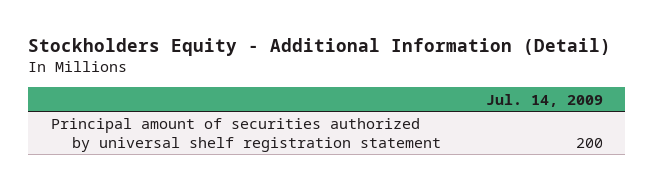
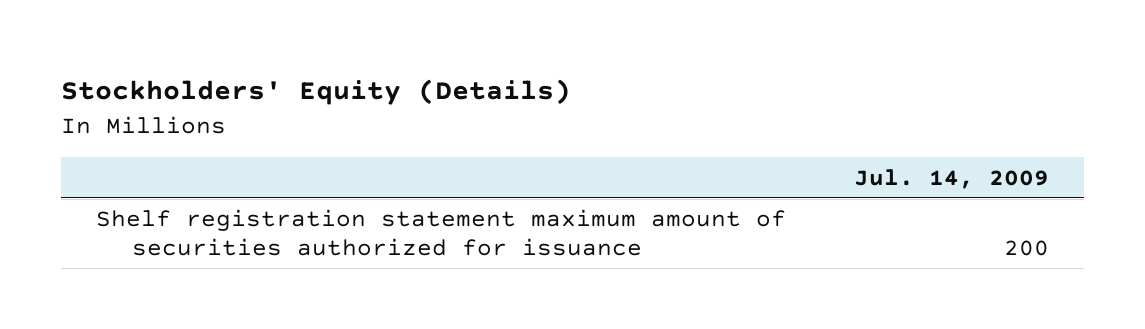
[28,37,612,56] Stockholders Equity - Additional Information (Detail) -> [61,79,572,106] Stockholders' Equity (Details)
[50,118,441,152] Principal amount of securities authorized by universal shelf registration statement -> [95,209,786,257] Shelf registration statement maximum amount of securities authorized for issuance

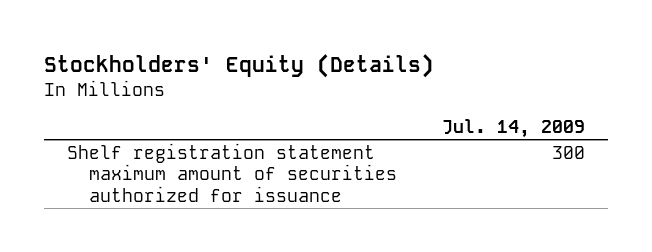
[1004,240,1050,257] 200 -> [552,146,586,160] 300

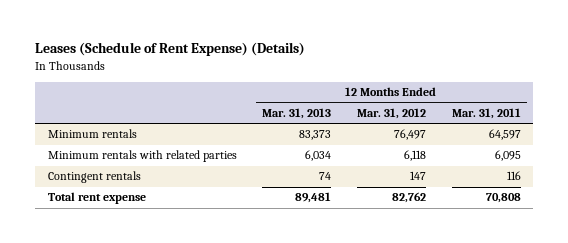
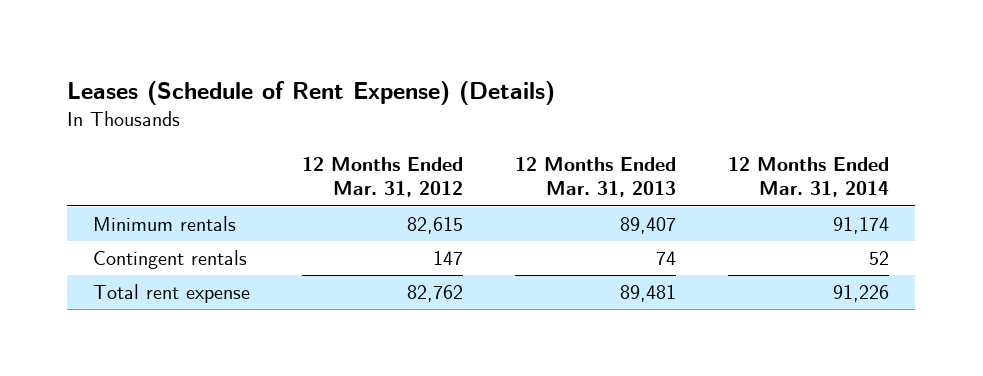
[451,108,521,120] Mar. 31, 2011 -> none
none -> [728,156,890,198] 12 Months Ended Mar. 31, 2014
[47,150,237,163] Minimum rentals with related parties -> none
[299,130,332,141] 83,373 -> [620,217,677,235] 89,407
[393,129,426,141] 76,497 -> [407,217,464,235] 82,615

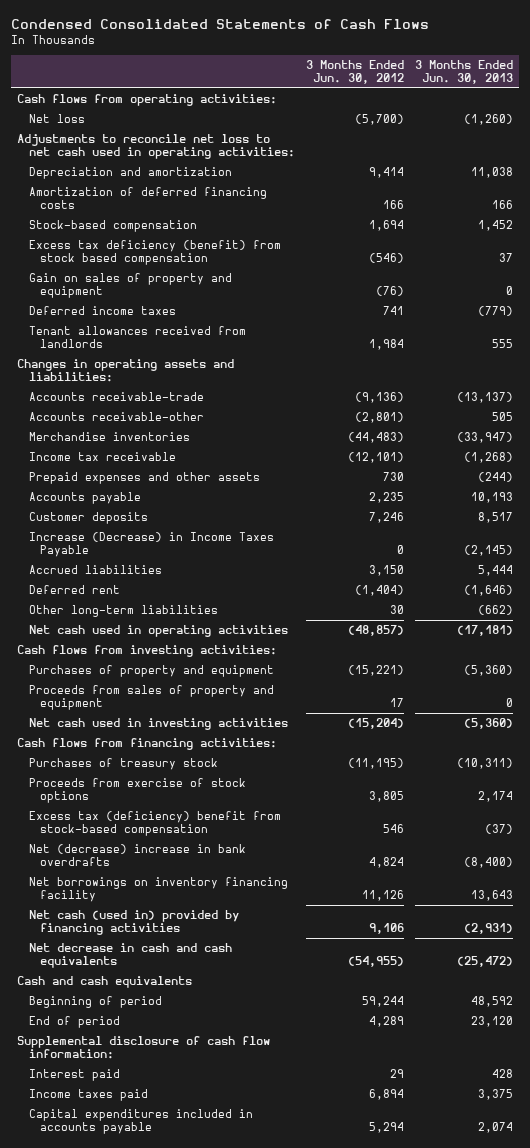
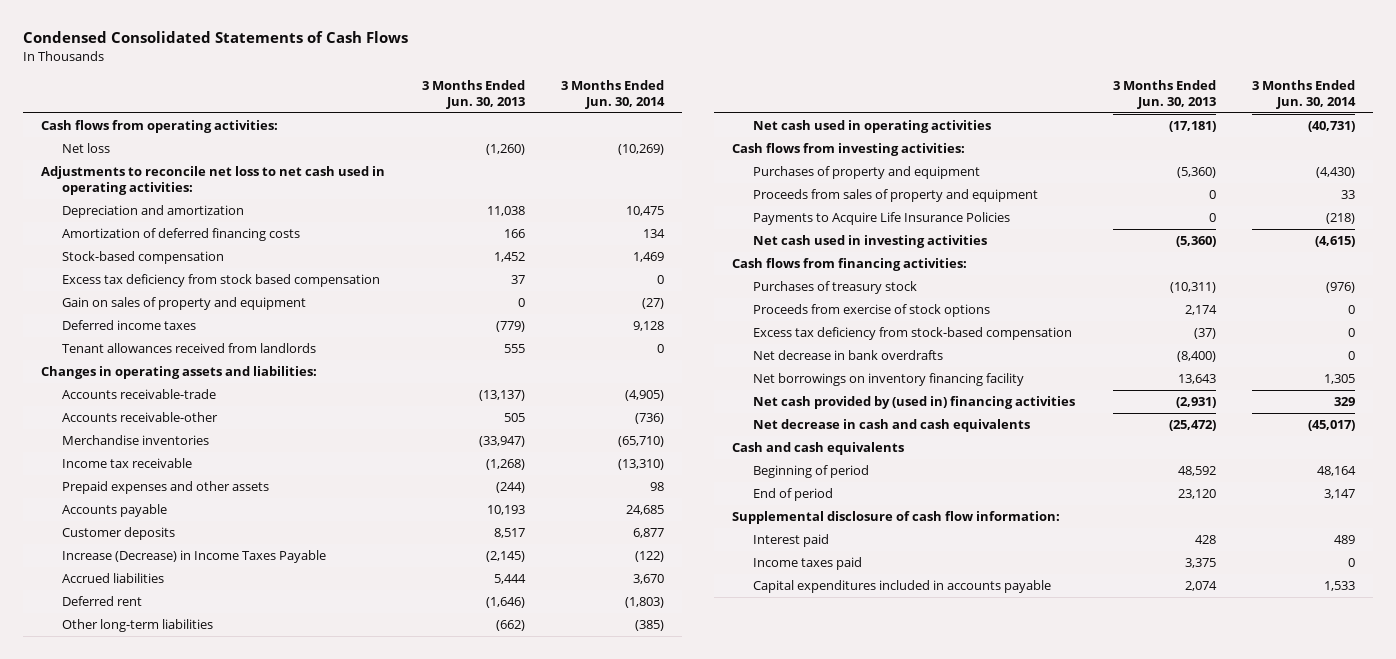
[305,59,404,85] 3 Months Ended Jun. 30, 2012 -> none
none -> [560,79,665,109] 3 Months Ended Jun. 30, 2014
[28,240,281,266] Excess tax deficiency (benefit) from stock based compensation -> [61,273,380,287] Excess tax deficiency from stock based compensation
none -> [752,211,1010,225] Payments to Acquire Life Insurance Policies
[28,811,281,837] Excess tax (deficiency) benefit from stock-based compensation -> [752,326,1072,340] Excess tax deficiency from stock-based compensation
[28,844,246,867] Net (decrease) increase in bank overdrafts -> [752,349,943,360] Net decrease in bank overdrafts
[28,910,239,936] Net cash (used in) provided by financing activities -> [752,395,1075,409] Net cash provided by (used in) financing activities

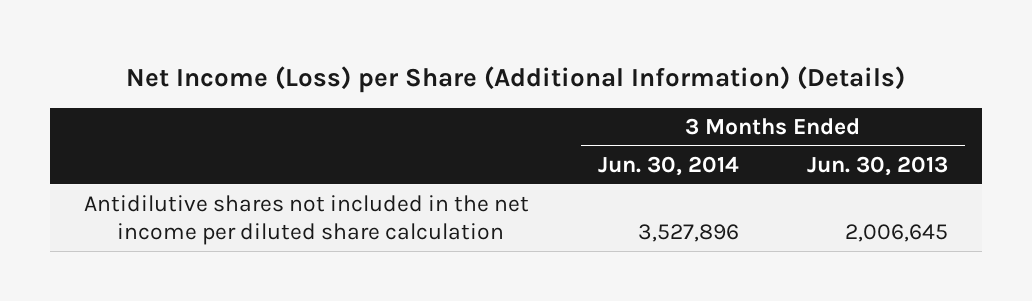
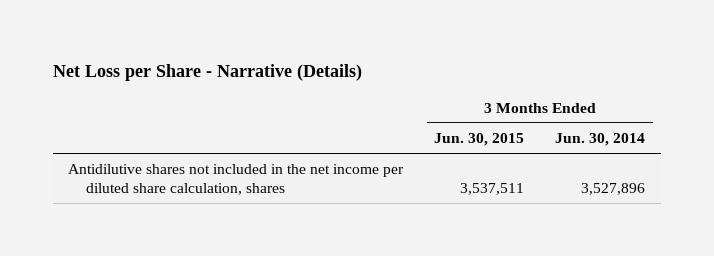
[126,65,906,93] Net Income (Loss) per Share (Additional Information) (Details) -> [52,63,362,81] Net Loss per Share - Narrative (Details)
[806,155,948,176] Jun. 30, 2013 -> none
none -> [434,133,525,147] Jun. 30, 2015
[84,194,530,245] Antidilutive shares not included in the net income per diluted share calculation -> [68,164,405,195] Antidilutive shares not included in the net income per diluted share calculation, shares

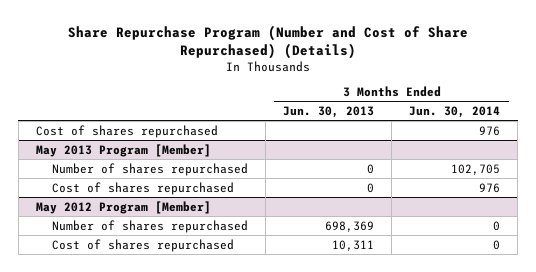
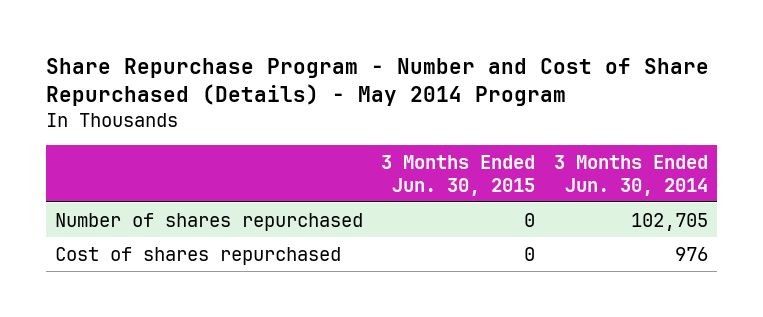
[68,24,469,60] Share Repurchase Program (Number and Cost of Share Repurchased) (Details) -> [45,57,709,107] Share Repurchase Program - Number and Cost of Share Repurchased (Details) - May 2014 Program
[282,106,374,119] Jun. 30, 2013 -> none
none -> [381,154,536,196] 3 Months Ended Jun. 30, 2015
[35,124,218,138] Cost of shares repurchased -> none
[35,143,211,157] May 2013 Program [Member] -> none
[35,200,211,214] May 2012 Program [Member] -> none
[51,219,248,233] Number of shares repurchased -> none
[51,238,234,252] Cost of shares repurchased -> none

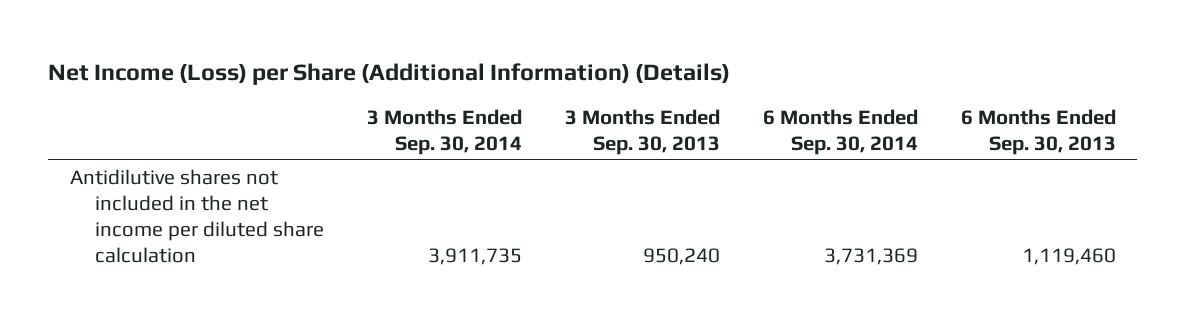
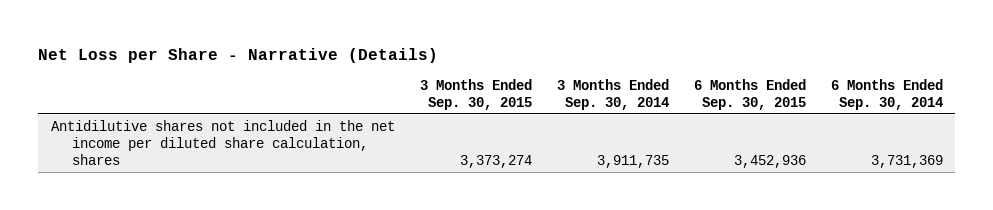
[48,63,731,86] Net Income (Loss) per Share (Additional Information) (Details) -> [38,47,439,63] Net Loss per Share - Narrative (Details)
[564,108,720,155] 3 Months Ended Sep. 30, 2013 -> none
[960,108,1116,155] 6 Months Ended Sep. 30, 2013 -> none
none -> [419,78,532,110] 3 Months Ended Sep. 30, 2015
none -> [693,78,806,110] 6 Months Ended Sep. 30, 2015
[69,169,324,264] Antidilutive shares not included in the net income per diluted share calculation -> [50,120,395,165] Antidilutive shares not included in the net income per diluted share calculation, shares

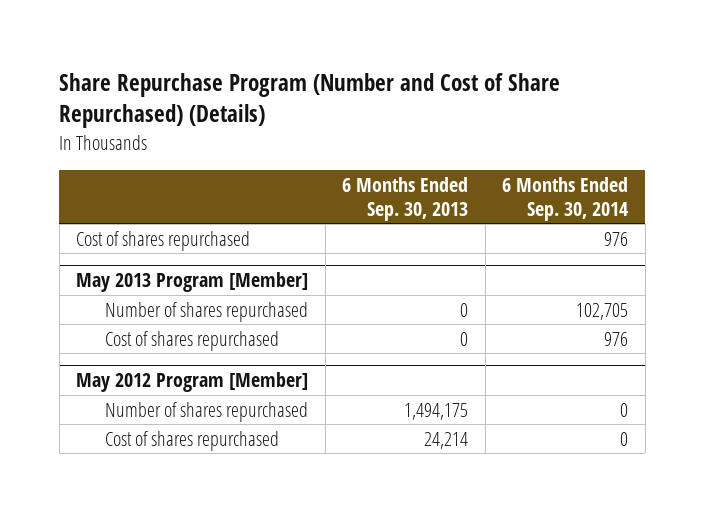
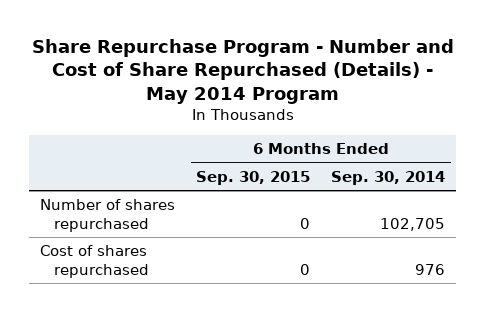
[59,72,561,129] Share Repurchase Program (Number and Cost of Share Repurchased) (Details) -> [31,38,454,104] Share Repurchase Program - Number and Cost of Share Repurchased (Details) - May 2014 Program
[342,176,469,221] 6 Months Ended Sep. 30, 2013 -> none
none -> [196,170,311,185] Sep. 30, 2015
[76,230,251,251] Cost of shares repurchased -> none
[76,272,309,293] May 2013 Program [Member] -> none
[76,372,309,393] May 2012 Program [Member] -> none
[104,401,308,422] Number of shares repurchased -> none
[104,430,279,451] Cost of shares repurchased -> none

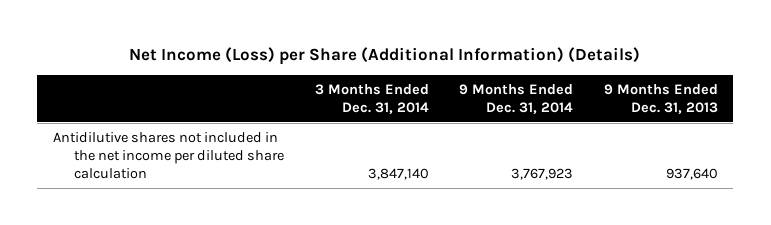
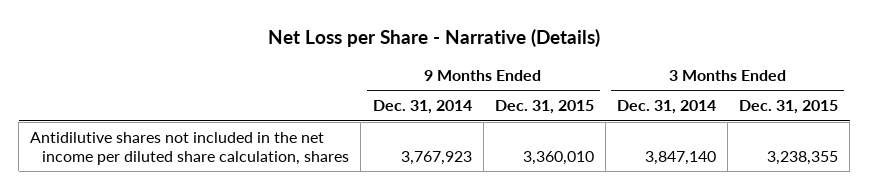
[129,47,641,66] Net Income (Loss) per Share (Additional Information) (Details) -> [268,28,601,47] Net Loss per Share - Narrative (Details)
[603,84,718,115] 9 Months Ended Dec. 31, 2013 -> none
none -> [494,100,594,115] Dec. 31, 2015
none -> [739,100,839,115] Dec. 31, 2015
[52,132,285,180] Antidilutive shares not included in the net income per diluted share calculation -> [30,131,350,165] Antidilutive shares not included in the net income per diluted share calculation, shares

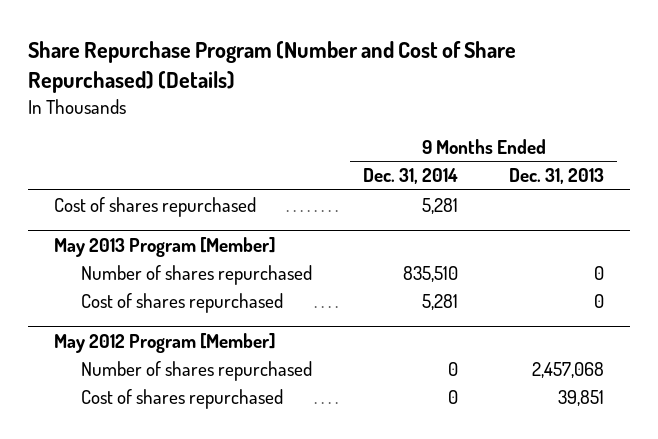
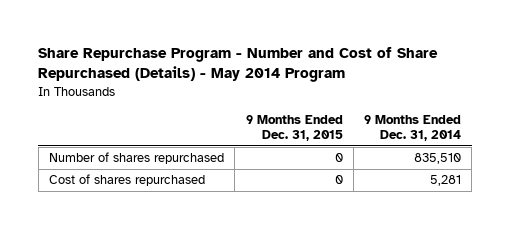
[28,41,517,93] Share Repurchase Program (Number and Cost of Share Repurchased) (Details) -> [38,47,439,83] Share Repurchase Program - Number and Cost of Share Repurchased (Details) - May 2014 Program
[509,168,605,185] Dec. 31, 2013 -> none
none -> [245,114,343,142] 9 Months Ended Dec. 31, 2015
[53,197,256,218] Cost of shares repurchased -> none
[53,236,276,257] May 2013 Program [Member] -> none
[53,332,276,353] May 2012 Program [Member] -> none
[81,361,313,382] Number of shares repurchased -> none
[81,389,284,410] Cost of shares repurchased -> none

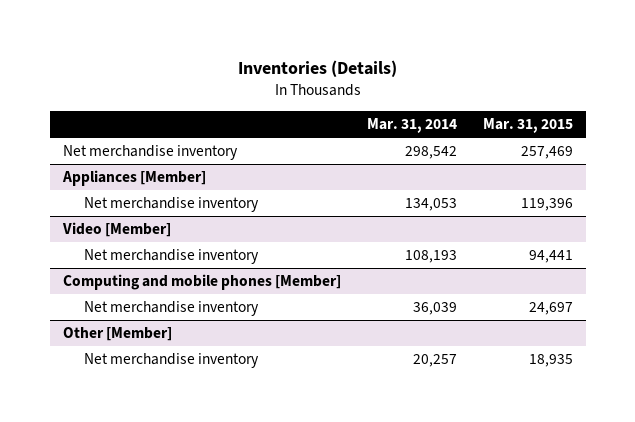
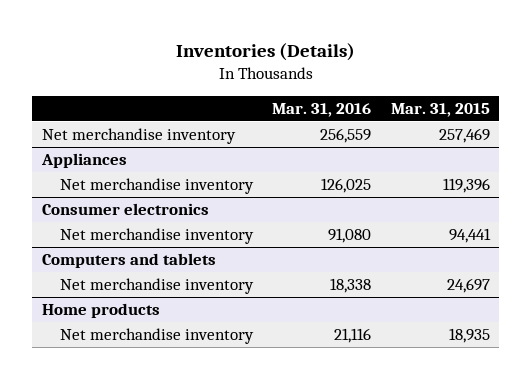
[366,118,457,134] Mar. 31, 2014 -> none
none -> [272,102,372,117] Mar. 31, 2016
[61,170,206,187] Appliances [Member] -> [40,153,127,169] Appliances
[61,222,171,238] Video [Member] -> [41,203,209,216] Consumer electronics
[62,274,341,291] Computing and mobile phones [Member] -> [41,253,216,269] Computers and tablets
[62,327,172,342] Other [Member] -> [41,303,160,319] Home products

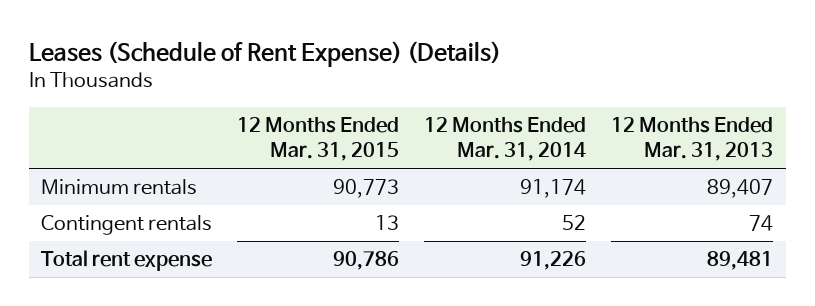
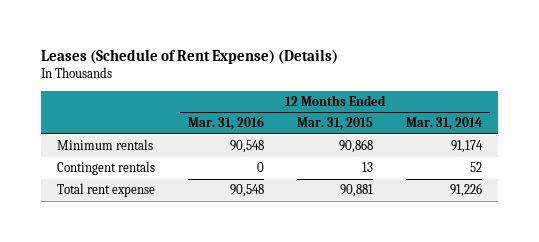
[611,117,774,162] 12 Months Ended Mar. 31, 2013 -> none
none -> [188,116,265,131] Mar. 31, 2016
[333,179,400,199] 90,773 -> [338,139,373,154] 90,868
[333,251,400,271] 90,786 -> [339,184,373,198] 90,881

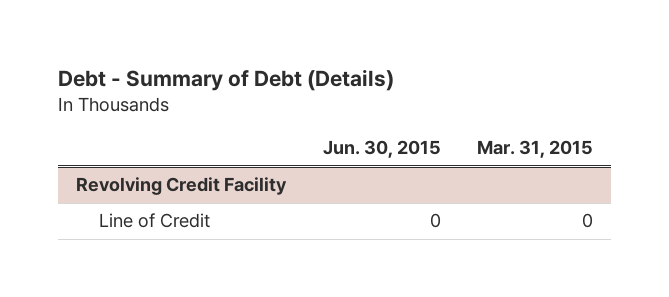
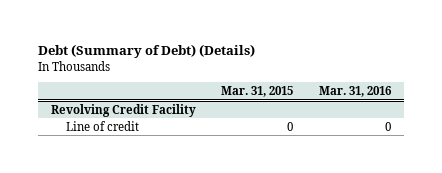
[57,69,394,92] Debt - Summary of Debt (Details) -> [37,44,255,59] Debt (Summary of Debt) (Details)
[322,140,441,159] Jun. 30, 2015 -> none
none -> [319,85,393,97] Mar. 31, 2016
[99,213,211,229] Line of Credit -> [65,120,139,131] Line of credit

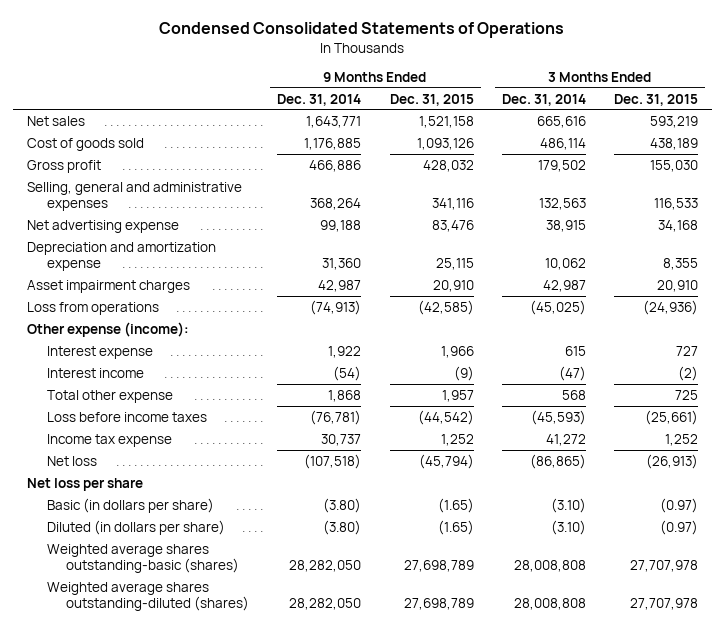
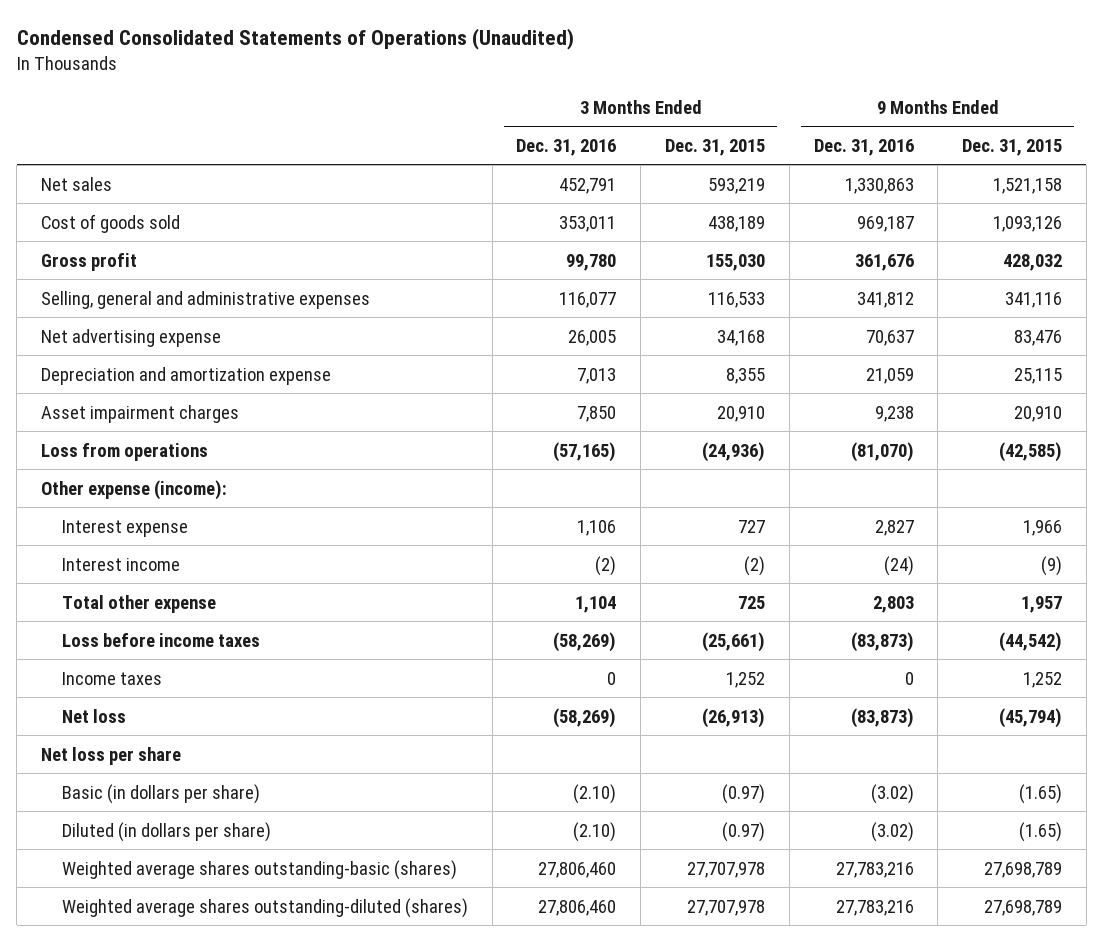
[159,22,565,39] Condensed Consolidated Statements of Operations -> [16,28,574,51] Condensed Consolidated Statements of Operations (Unaudited)
[277,93,362,106] Dec. 31, 2014 -> none
[501,93,586,106] Dec. 31, 2014 -> none
none -> [516,138,617,156] Dec. 31, 2016
none -> [813,138,914,156] Dec. 31, 2016
[46,433,172,447] Income tax expense -> [61,671,162,685] Income taxes

